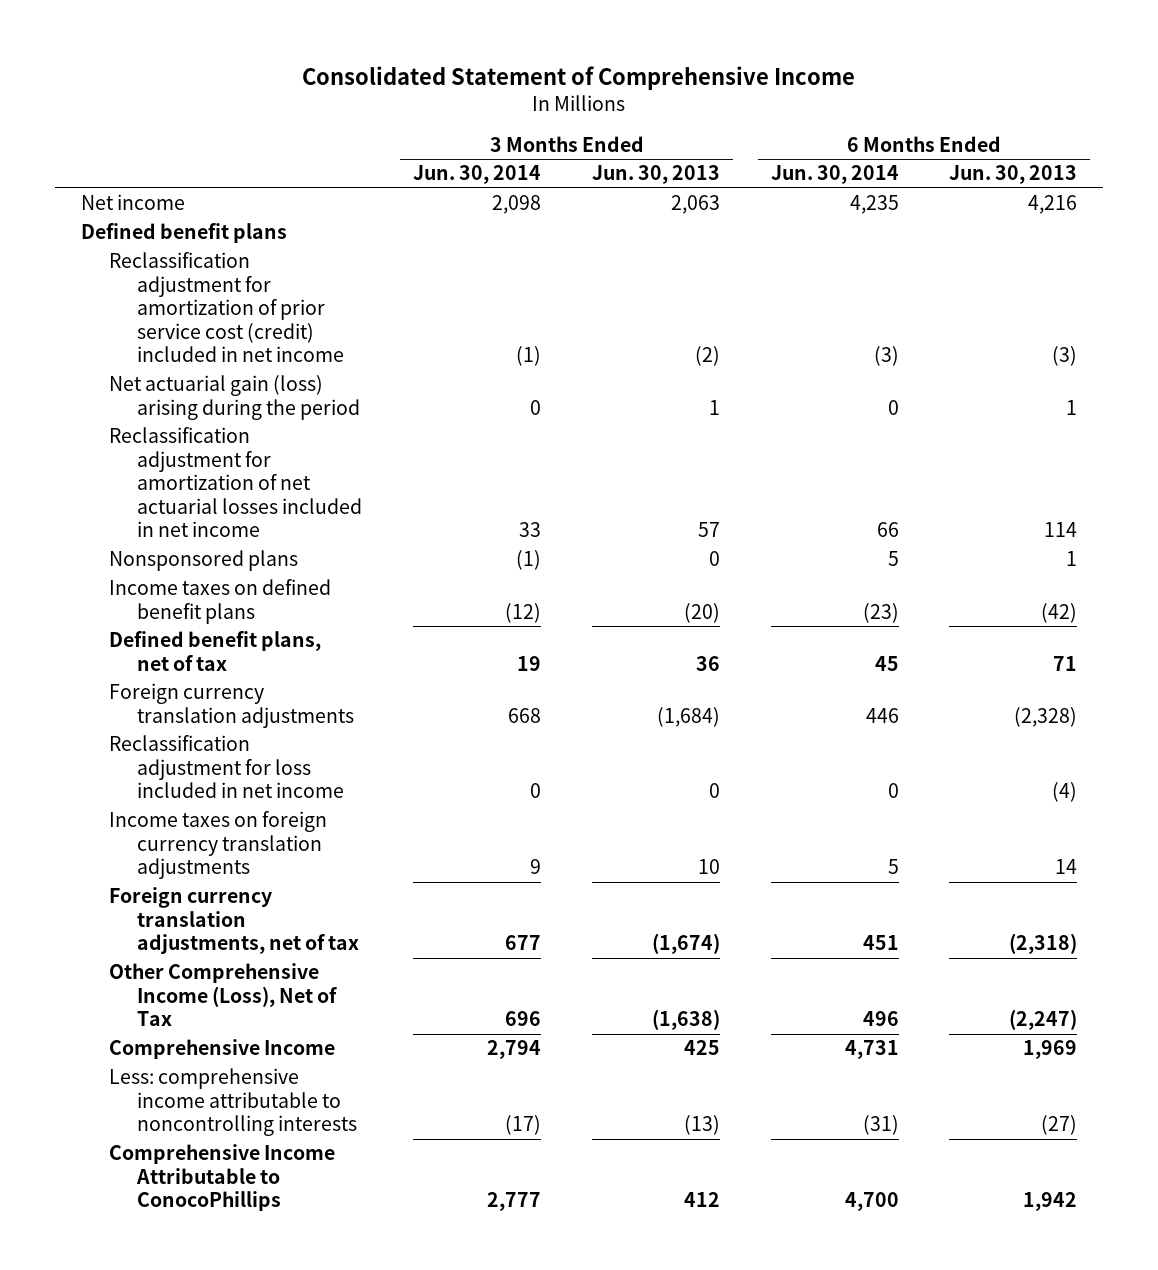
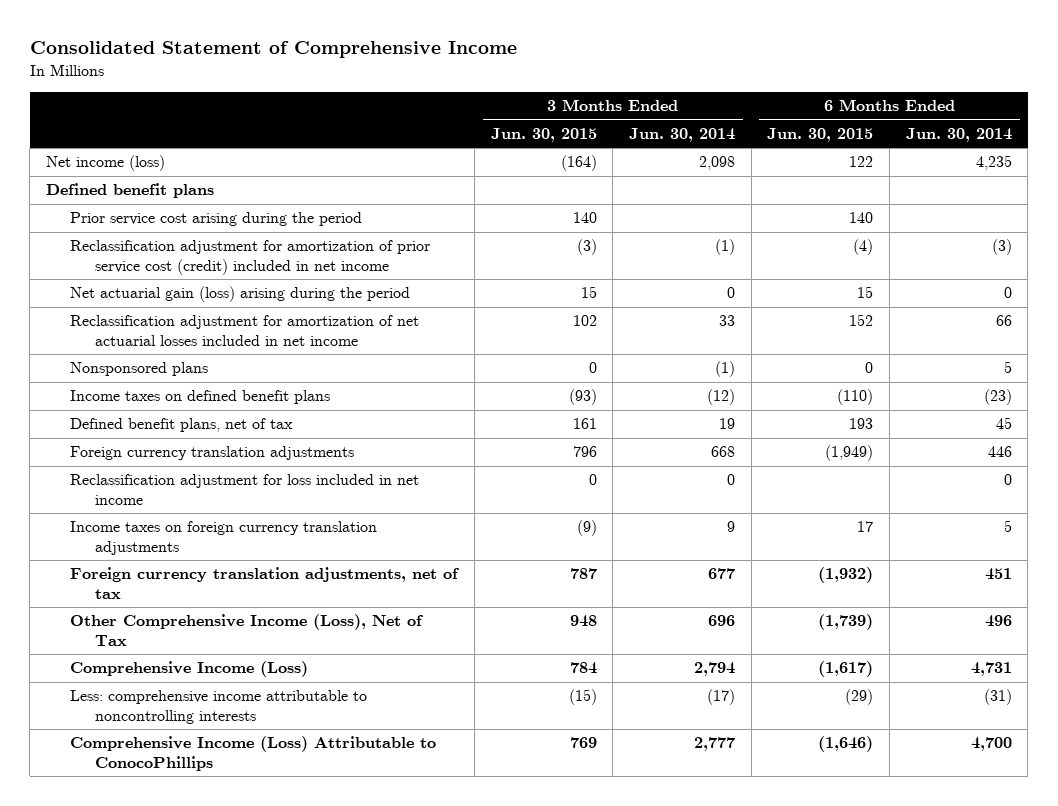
[591,165,720,185] Jun. 30, 2013 -> none
[949,165,1078,185] Jun. 30, 2013 -> none
none -> [490,127,597,142] Jun. 30, 2015
none -> [767,127,874,142] Jun. 30, 2015
[80,194,185,211] Net income -> [45,155,165,172] Net income (loss)
none -> [70,212,363,227] Prior service cost arising during the period
[109,1039,336,1060] Comprehensive Income -> [70,661,309,678] Comprehensive Income (Loss)
[109,1144,336,1212] Comprehensive Income Attributable to ConocoPhillips -> [70,736,437,772] Comprehensive Income (Loss) Attributable to ConocoPhillips

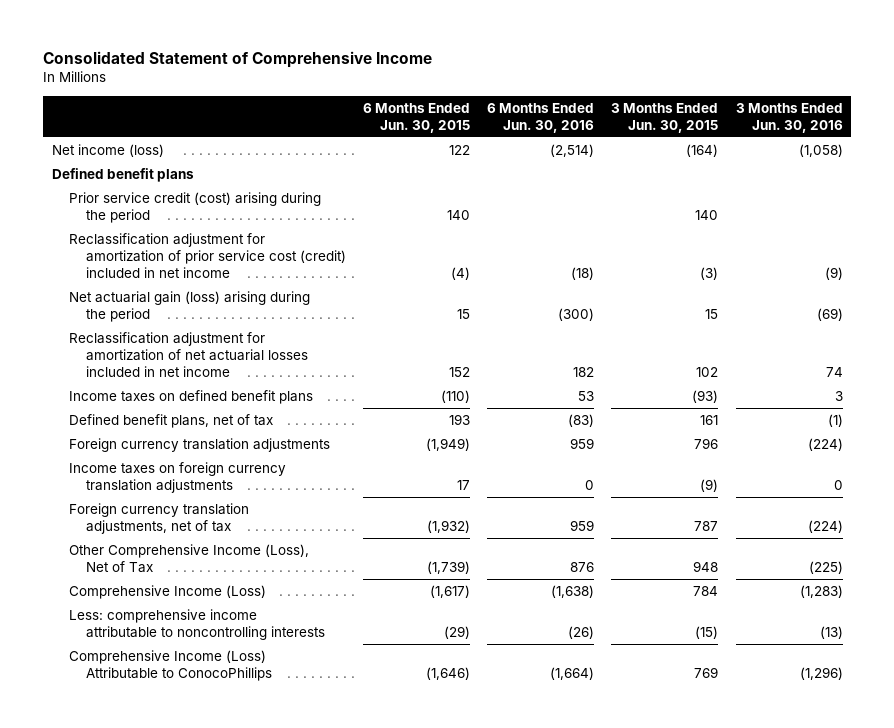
[629,127,736,142] Jun. 30, 2014 -> none
[905,127,1012,142] Jun. 30, 2014 -> none
none -> [487,102,595,133] 6 Months Ended Jun. 30, 2016
none -> [735,102,843,133] 3 Months Ended Jun. 30, 2016
[70,212,363,227] Prior service cost arising during the period -> [68,192,321,223] Prior service credit (cost) arising during the period
[70,362,209,377] Nonsponsored plans -> none
[70,474,420,506] Reclassification adjustment for loss included in net income -> none

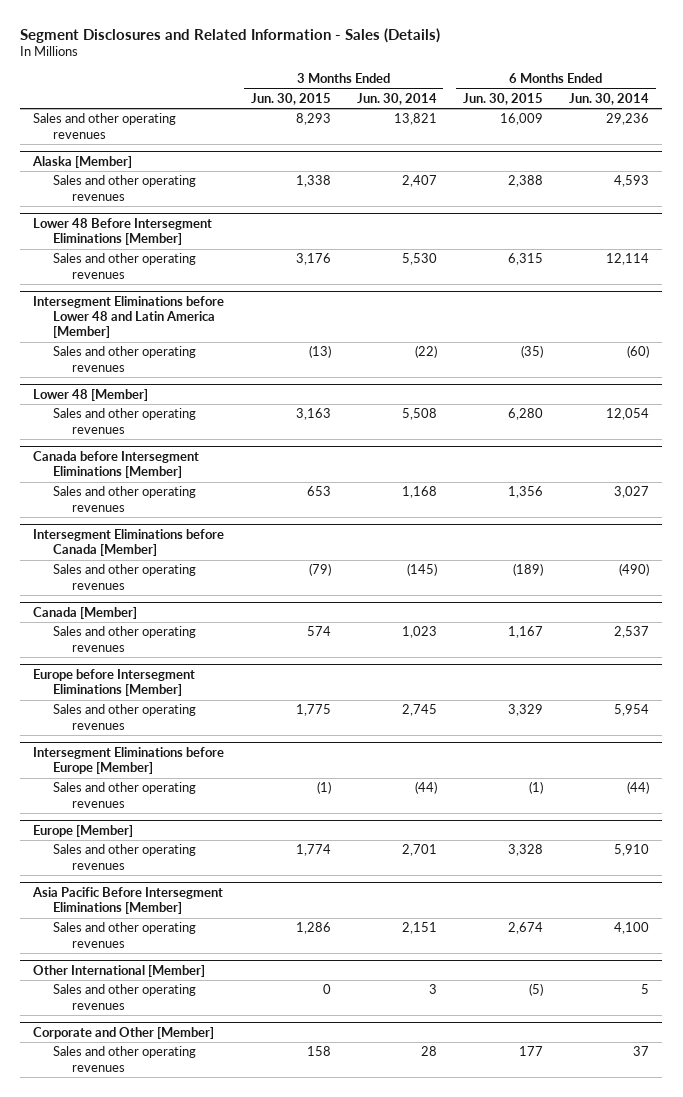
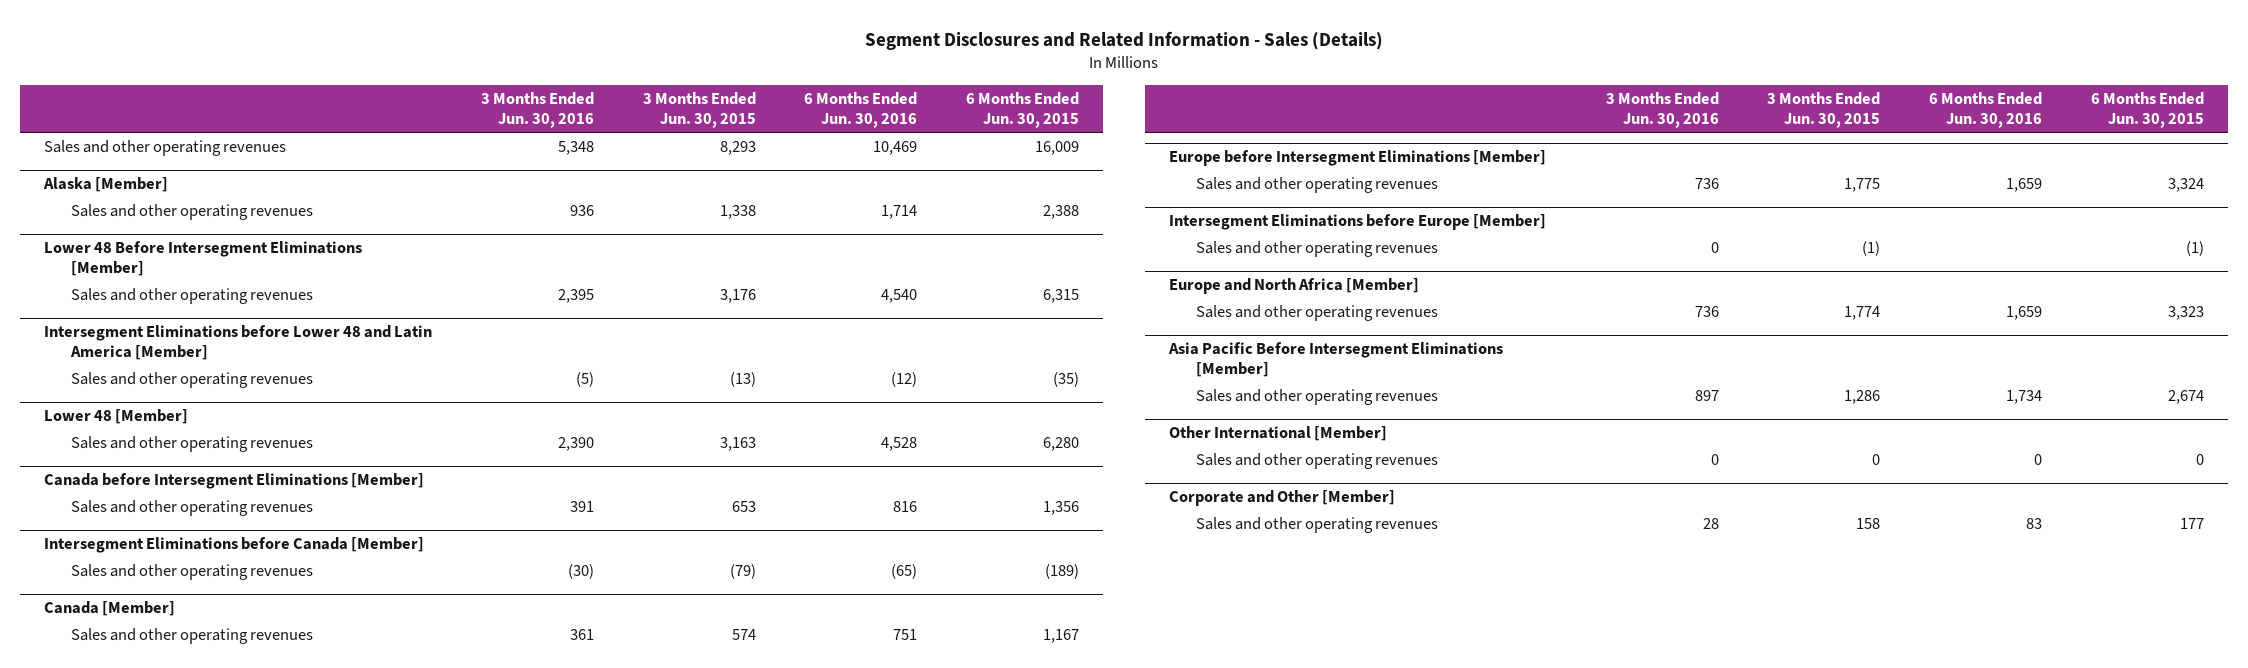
[356,92,437,105] Jun. 30, 2014 -> none
[569,92,650,105] Jun. 30, 2014 -> none
none -> [481,92,595,129] 3 Months Ended Jun. 30, 2016
none -> [804,92,918,129] 6 Months Ended Jun. 30, 2016
[507,704,543,717] 3,329 -> [2167,178,2204,193] 3,324
[33,824,134,837] Europe [Member] -> [1169,278,1420,295] Europe and North Africa [Member]
[507,844,543,857] 3,328 -> [2167,306,2204,321] 3,323
[528,983,543,997] (5) -> [2195,454,2204,466] 0

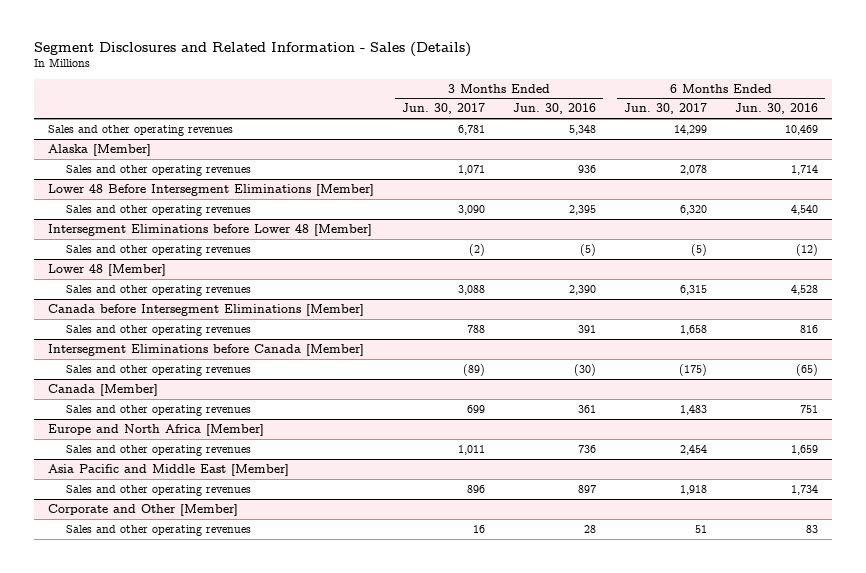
[642,92,756,129] 3 Months Ended Jun. 30, 2015 -> none
[965,92,1079,129] 6 Months Ended Jun. 30, 2015 -> none
none -> [401,103,485,115] Jun. 30, 2017
none -> [623,103,707,115] Jun. 30, 2017
[44,325,433,361] Intersegment Eliminations before Lower 48 and Latin America [Member] -> [47,223,372,236] Intersegment Eliminations before Lower 48 [Member]
[1169,150,1547,167] Europe before Intersegment Eliminations [Member] -> none
[1195,177,1438,194] Sales and other operating revenues -> none
[1169,214,1547,231] Intersegment Eliminations before Europe [Member] -> none
[1195,241,1438,258] Sales and other operating revenues -> none
[1168,342,1504,378] Asia Pacific Before Intersegment Eliminations [Member] -> none
none -> [47,463,289,476] Asia Pacific and Middle East [Member]
[1169,426,1388,442] Other International [Member] -> none
[1195,453,1438,470] Sales and other operating revenues -> none

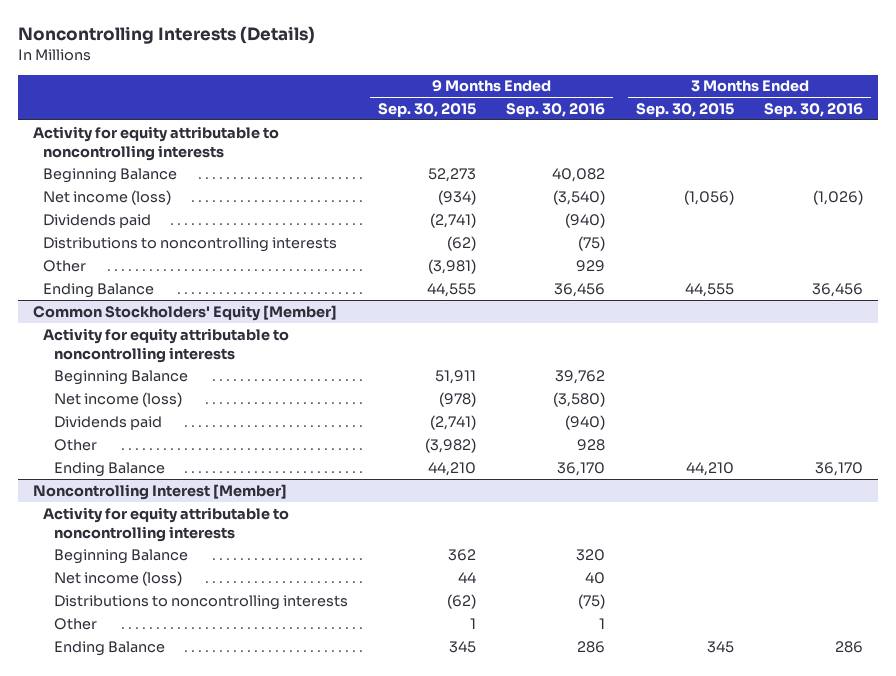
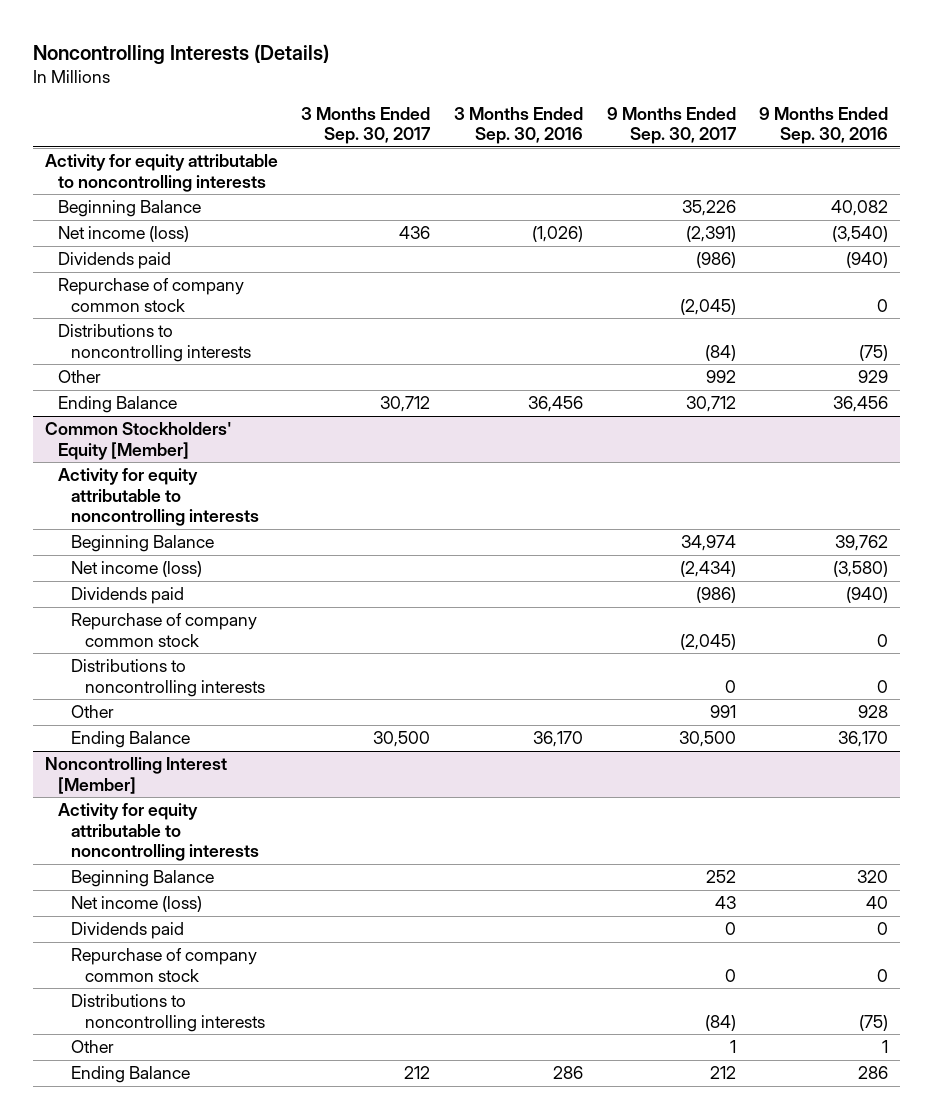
[378,102,477,117] Sep. 30, 2015 -> none
[635,102,734,117] Sep. 30, 2015 -> none
none -> [301,106,432,144] 3 Months Ended Sep. 30, 2017
none -> [606,106,737,144] 9 Months Ended Sep. 30, 2017
none -> [57,278,244,312] Repurchase of company common stock
none -> [71,613,258,647] Repurchase of company common stock
none -> [71,659,265,697] Distributions to noncontrolling interests
none -> [71,922,185,940] Dividends paid
none -> [71,948,258,982] Repurchase of company common stock

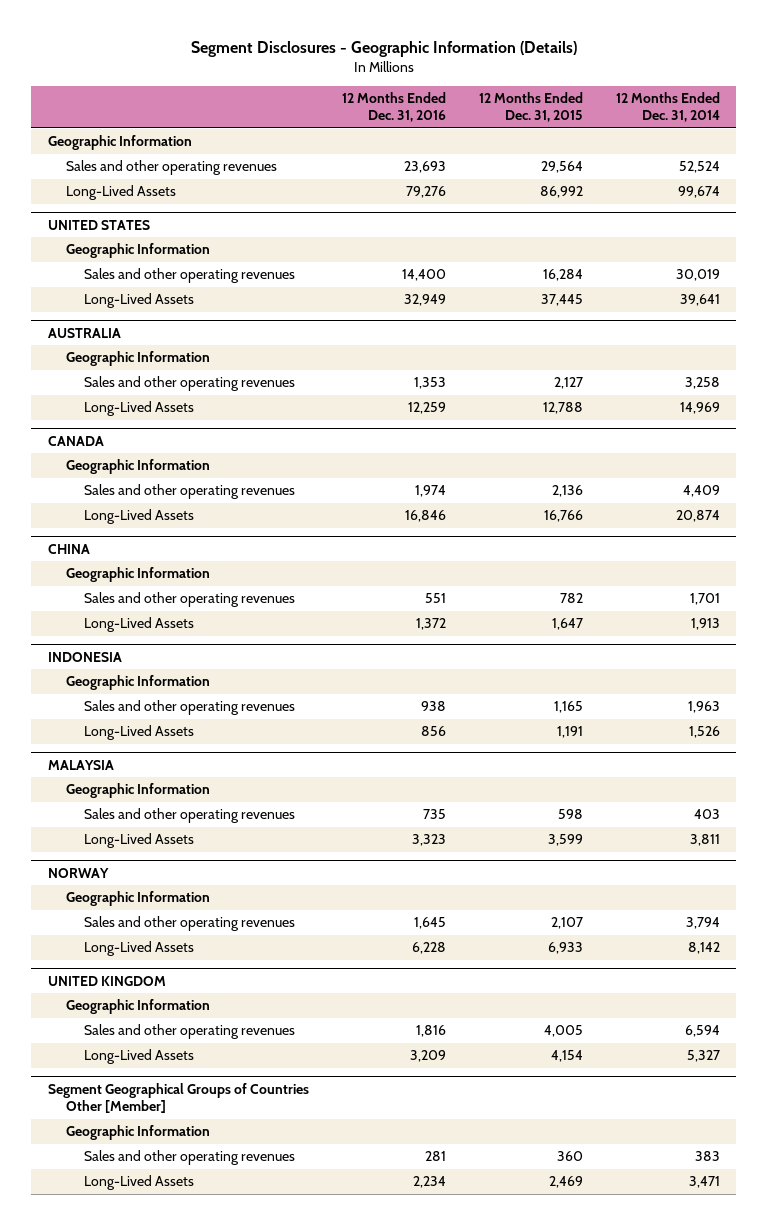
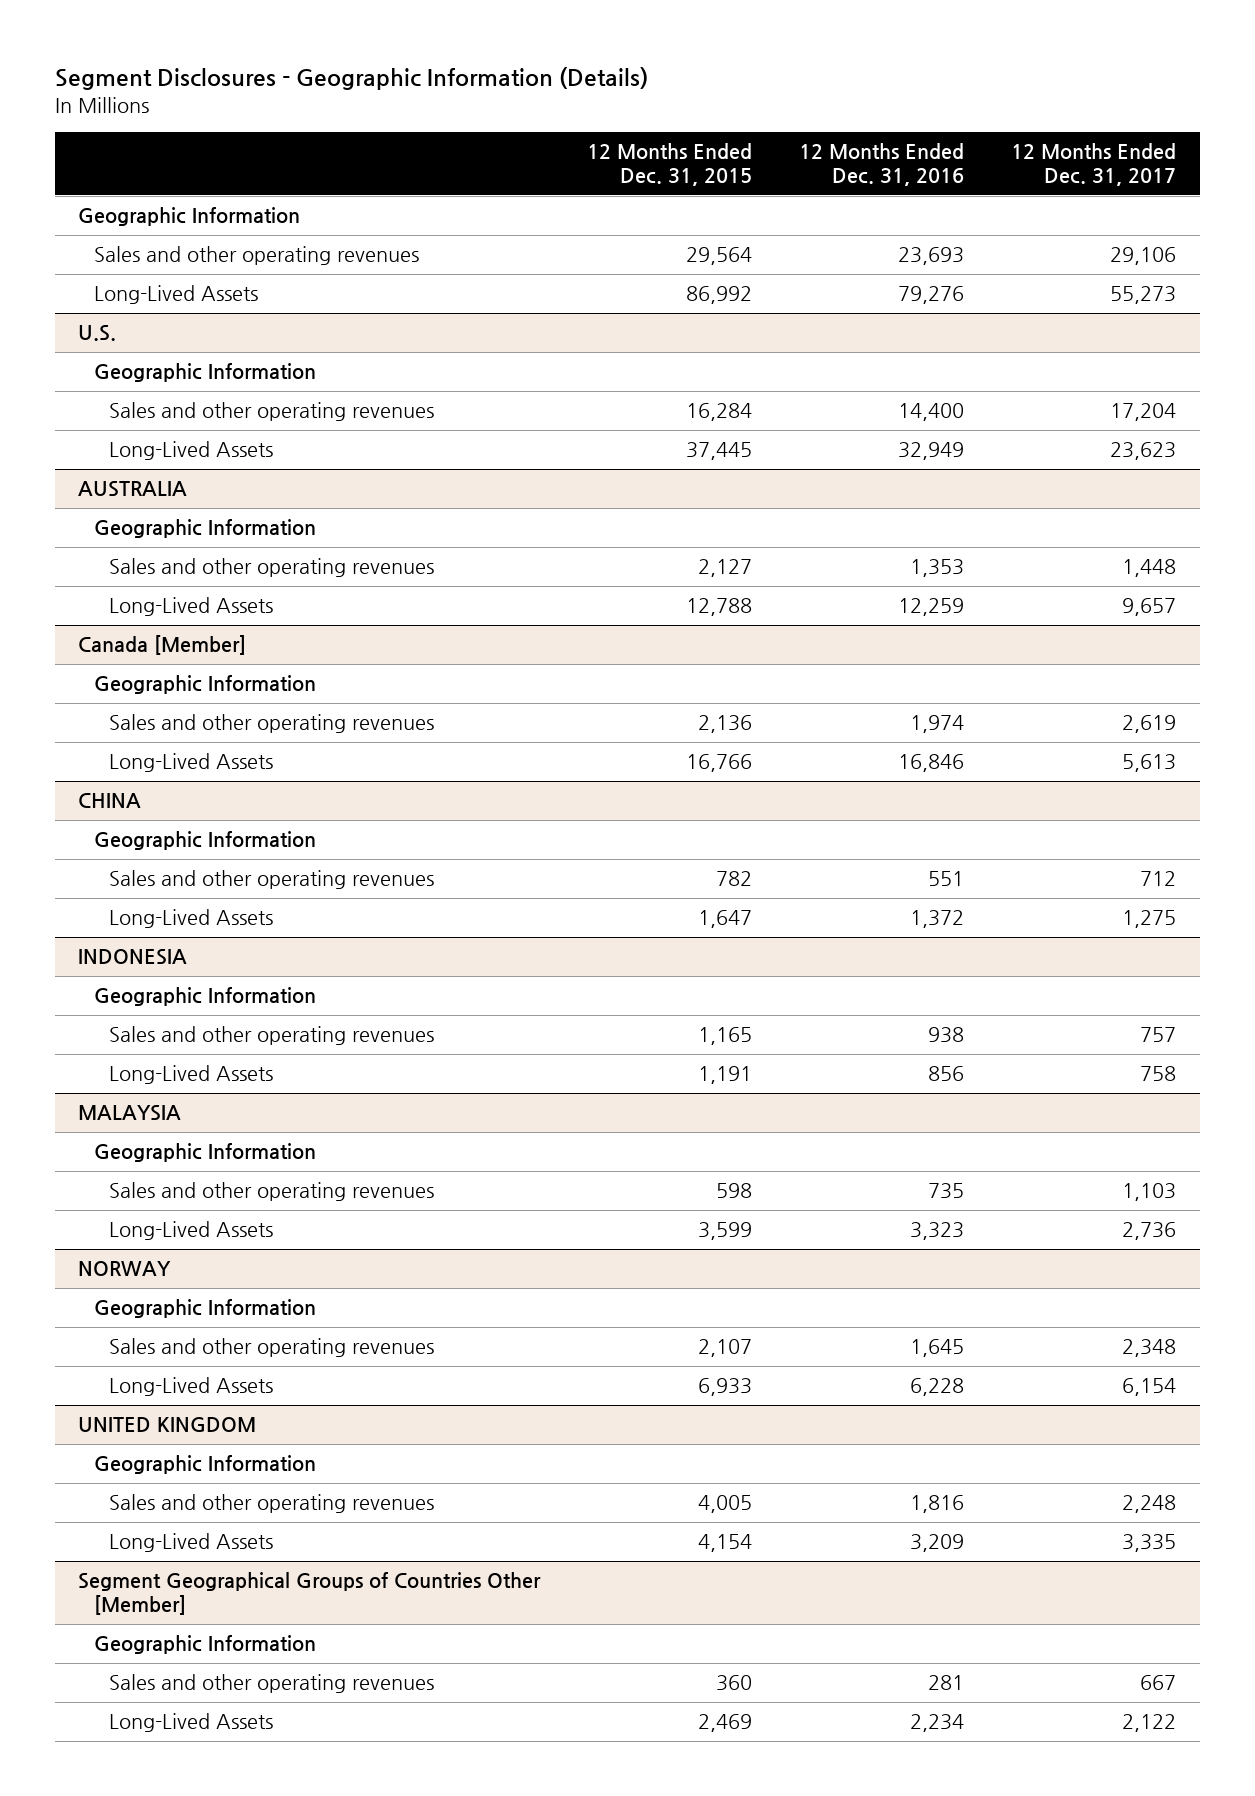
[615,92,720,123] 12 Months Ended Dec. 31, 2014 -> none
none -> [1011,143,1177,187] 12 Months Ended Dec. 31, 2017
[47,219,150,230] UNITED STATES -> [78,325,117,342] U.S.
[47,435,104,446] CANADA -> [78,635,247,656] Canada [Member]

